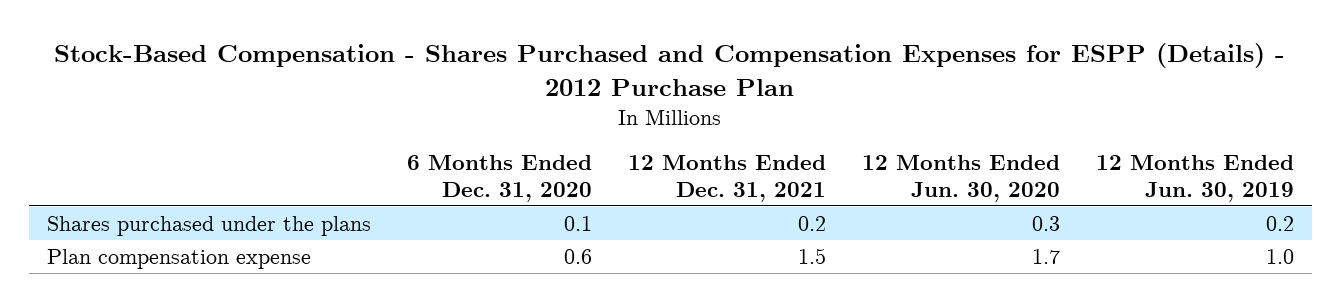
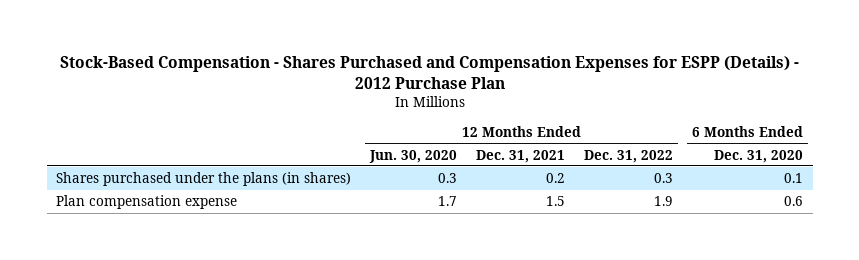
[1095,154,1294,202] 12 Months Ended Jun. 30, 2019 -> none
none -> [584,149,674,163] Dec. 31, 2022
[47,215,372,236] Shares purchased under the plans -> [56,172,352,187] Shares purchased under the plans (in shares)

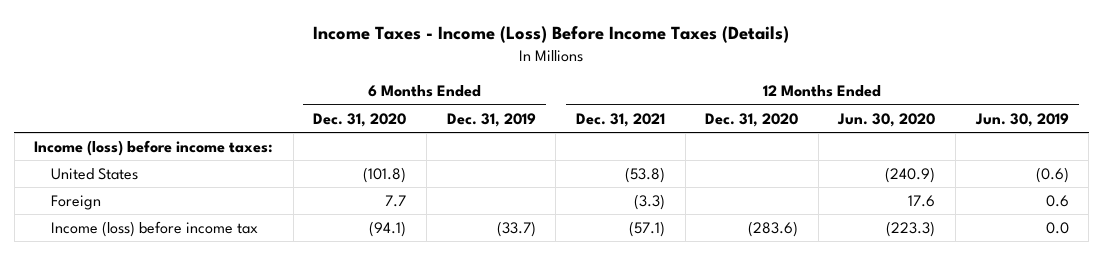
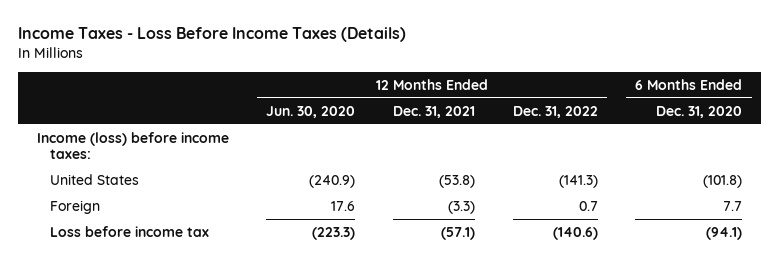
[313,26,790,44] Income Taxes - Income (Loss) Before Income Taxes (Details) -> [17,27,406,43] Income Taxes - Loss Before Income Taxes (Details)
[446,112,536,127] Dec. 31, 2019 -> none
[705,112,799,127] Dec. 31, 2020 -> none
[974,112,1069,127] Jun. 30, 2019 -> none
none -> [512,105,598,118] Dec. 31, 2022
[50,221,258,238] Income (loss) before income tax -> [49,225,209,237] Loss before income tax

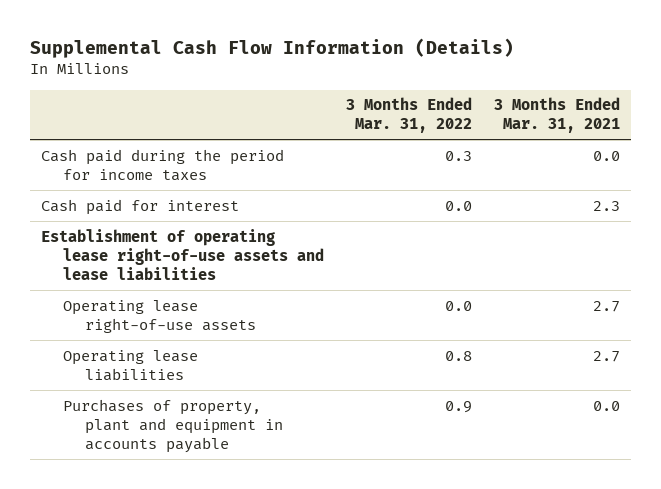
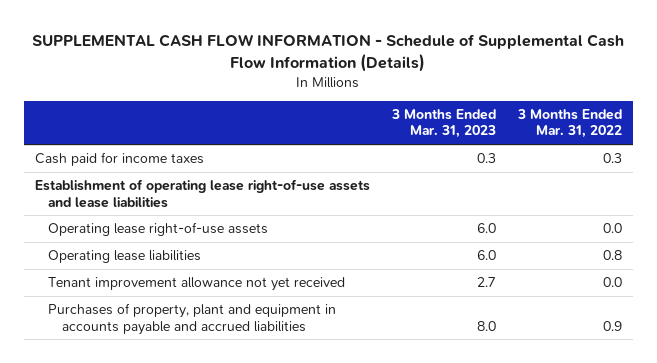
[30,37,515,58] Supplemental Cash Flow Information (Details) -> [32,33,625,72] SUPPLEMENTAL CASH FLOW INFORMATION - Schedule of Supplemental Cash Flow Information (Details)
[494,97,621,134] 3 Months Ended Mar. 31, 2021 -> none
none -> [390,108,496,139] 3 Months Ended Mar. 31, 2023
[41,198,240,215] Cash paid for interest -> none
[41,148,285,181] Cash paid during the period for income taxes -> [34,152,204,167] Cash paid for income taxes
none -> [48,277,346,292] Tenant improvement allowance not yet received
[63,398,284,453] Purchases of property, plant and equipment in accounts payable -> [48,303,337,335] Purchases of property, plant and equipment in accounts payable and accrued liabilities

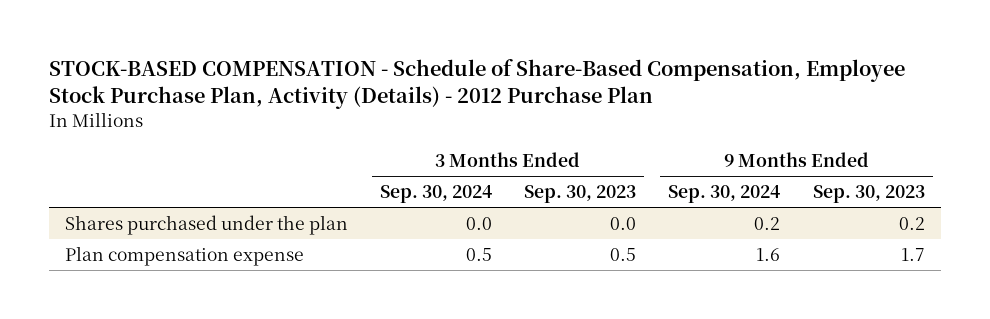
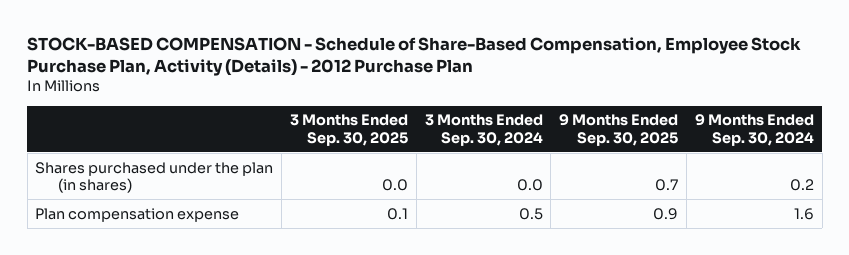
[524,185,637,204] Sep. 30, 2023 -> none
[812,185,925,204] Sep. 30, 2023 -> none
none -> [290,114,409,146] 3 Months Ended Sep. 30, 2025
none -> [559,114,679,146] 9 Months Ended Sep. 30, 2025
[65,215,349,236] Shares purchased under the plan -> [35,161,274,193] Shares purchased under the plan (in shares)

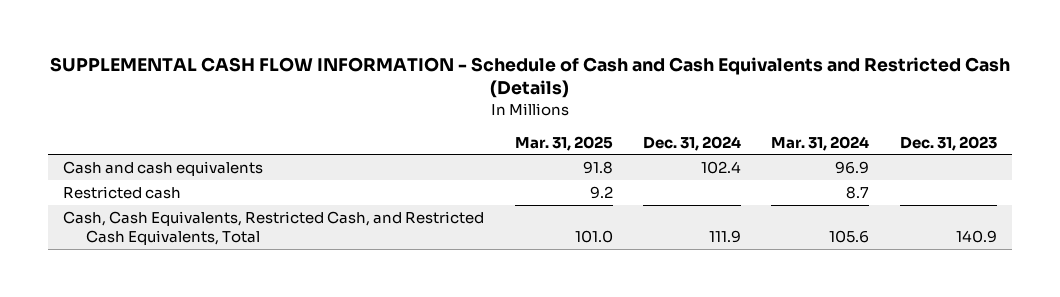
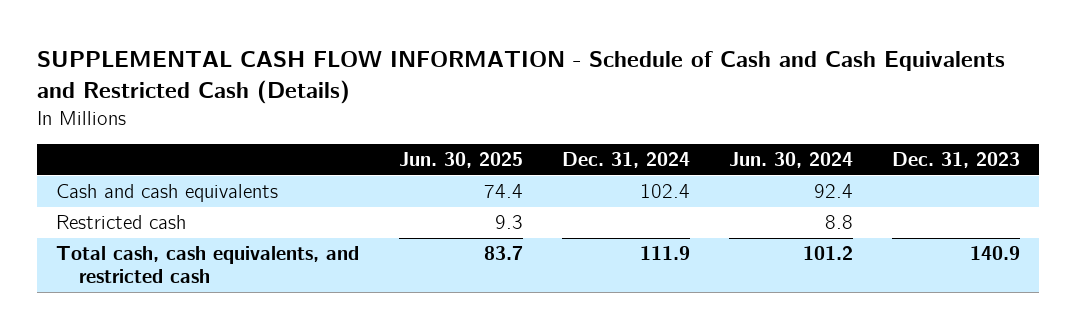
[514,135,613,151] Mar. 31, 2025 -> none
[771,135,870,151] Mar. 31, 2024 -> none
none -> [398,152,523,169] Jun. 30, 2025
none -> [728,152,853,169] Jun. 30, 2024
[63,210,485,245] Cash, Cash Equivalents, Restricted Cash, and Restricted Cash Equivalents, Total -> [56,246,360,284] Total cash, cash equivalents, and restricted cash

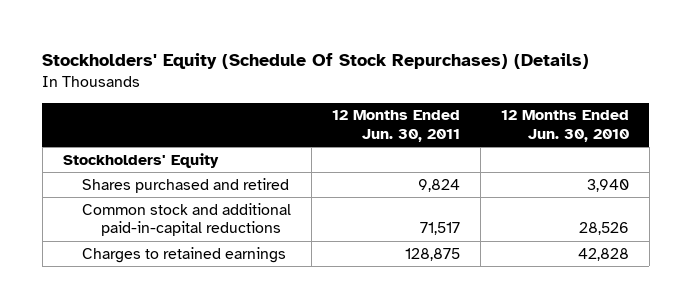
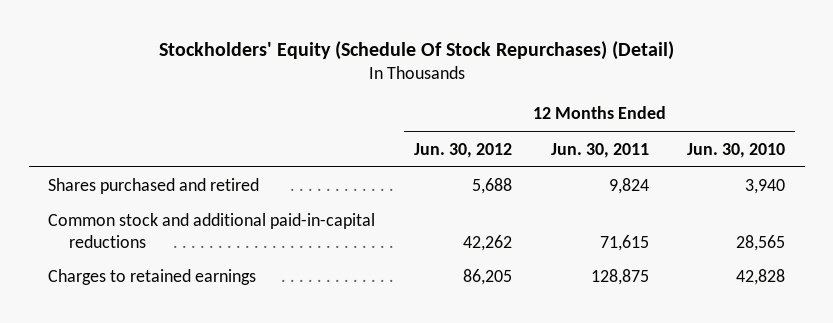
[42,53,590,70] Stockholders' Equity (Schedule Of Stock Repurchases) (Details) -> [158,40,674,60] Stockholders' Equity (Schedule Of Stock Repurchases) (Detail)
none -> [413,142,512,158] Jun. 30, 2012
[62,152,219,168] Stockholders' Equity -> none
[419,222,460,236] 71,517 -> [599,234,649,251] 71,615
[578,222,629,236] 28,526 -> [736,234,786,251] 28,565

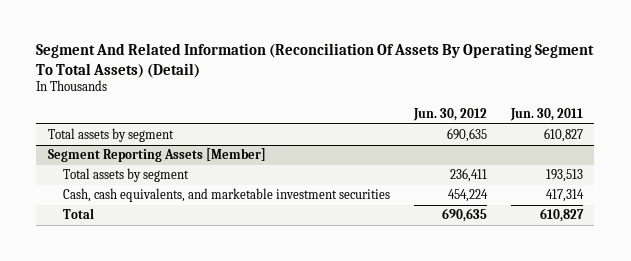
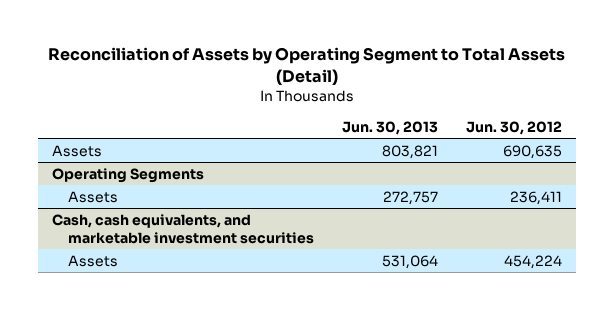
[36,43,595,78] Segment And Related Information (Reconciliation Of Assets By Operating Segment To Total Assets) (Detail) -> [48,47,566,86] Reconciliation of Assets by Operating Segment to Total Assets (Detail)
[509,107,583,121] Jun. 30, 2011 -> none
none -> [341,120,438,135] Jun. 30, 2013
[47,148,266,163] Segment Reporting Assets [Member] -> none
[62,208,94,220] Total -> none
[47,128,174,143] Total assets by segment -> [52,144,103,157] Assets
none -> [52,167,205,183] Operating Segments
[62,168,189,183] Total assets by segment -> [67,190,118,203] Assets
none -> [52,213,314,244] Cash, cash equivalents, and marketable investment securities
[62,188,390,203] Cash, cash equivalents, and marketable investment securities -> [67,254,118,267] Assets

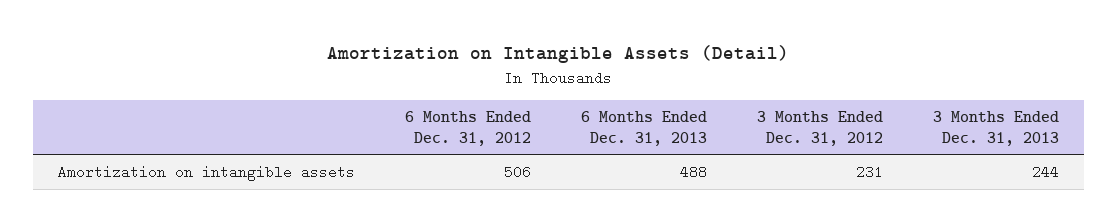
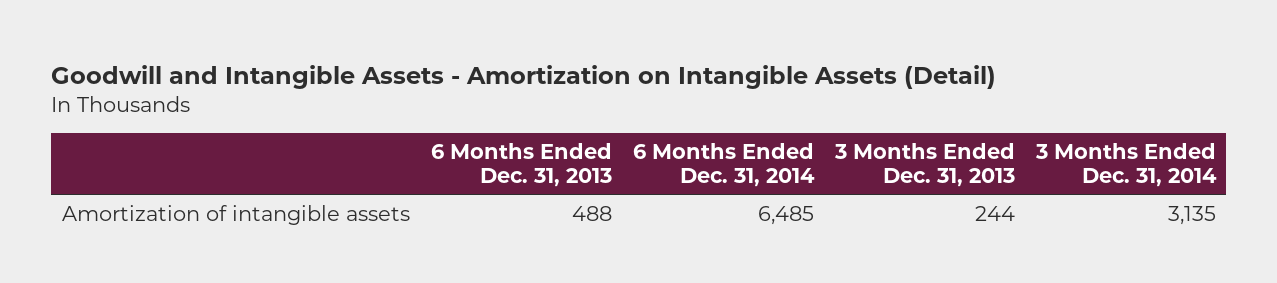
[327,45,790,64] Amortization on Intangible Assets (Detail) -> [51,64,997,89] Goodwill and Intangible Assets - Amortization on Intangible Assets (Detail)
[404,111,531,146] 6 Months Ended Dec. 31, 2012 -> none
[756,111,883,146] 3 Months Ended Dec. 31, 2012 -> none
none -> [632,142,815,187] 6 Months Ended Dec. 31, 2014
none -> [1034,142,1217,187] 3 Months Ended Dec. 31, 2014
[57,165,355,182] Amortization on intangible assets -> [61,204,410,225] Amortization of intangible assets

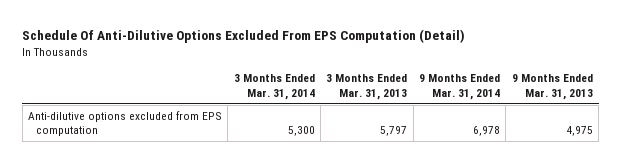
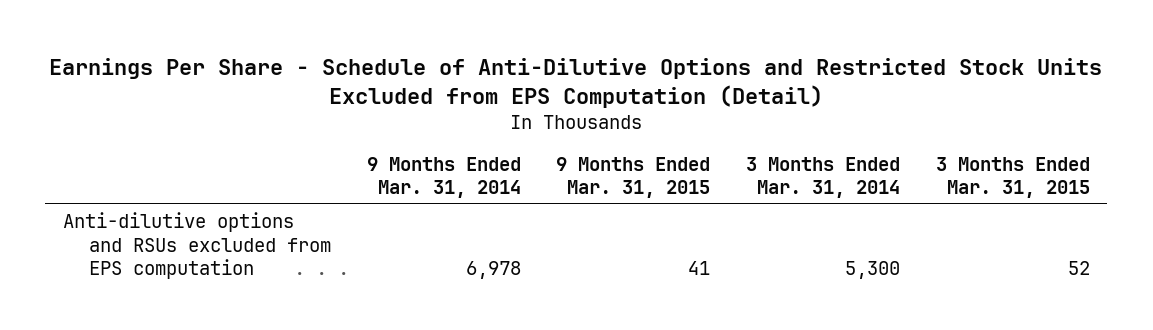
[22,29,466,44] Schedule Of Anti-Dilutive Options Excluded From EPS Computation (Detail) -> [49,57,1103,108] Earnings Per Share - Schedule of Anti-Dilutive Options and Restricted Stock Units Excluded from EPS Computation (Detail)
[326,74,408,100] 3 Months Ended Mar. 31, 2013 -> none
[511,74,593,100] 9 Months Ended Mar. 31, 2013 -> none
none -> [556,156,711,199] 9 Months Ended Mar. 31, 2015
none -> [935,156,1090,199] 3 Months Ended Mar. 31, 2015
[28,111,223,137] Anti-dilutive options excluded from EPS computation -> [63,212,332,280] Anti-dilutive options and RSUs excluded from EPS computation

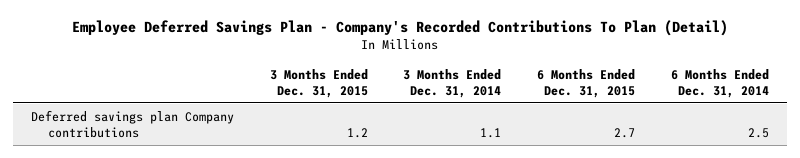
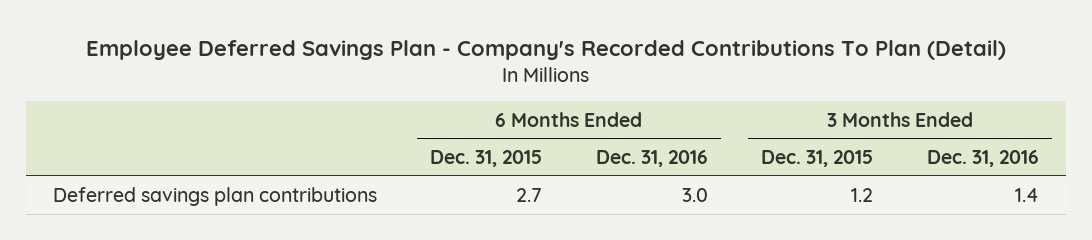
[403,68,502,98] 3 Months Ended Dec. 31, 2014 -> none
[670,68,769,98] 6 Months Ended Dec. 31, 2014 -> none
none -> [595,150,708,168] Dec. 31, 2016
none -> [926,150,1039,168] Dec. 31, 2016
[30,109,234,138] Deferred savings plan Company contributions -> [52,187,377,207] Deferred savings plan contributions

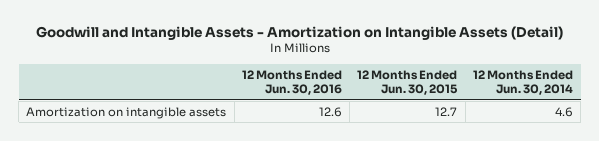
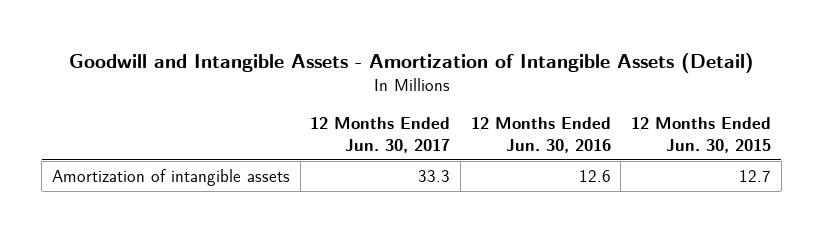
[35,25,563,40] Goodwill and Intangible Assets - Amortization on Intangible Assets (Detail) -> [68,53,754,74] Goodwill and Intangible Assets - Amortization of Intangible Assets (Detail)
[472,69,573,96] 12 Months Ended Jun. 30, 2014 -> none
none -> [310,117,451,153] 12 Months Ended Jun. 30, 2017
[26,106,227,119] Amortization on intangible assets -> [52,168,291,186] Amortization of intangible assets

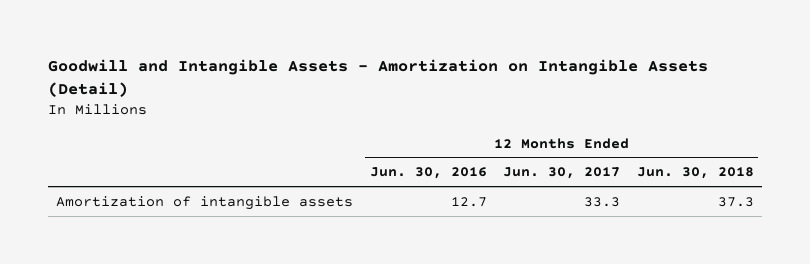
[68,53,754,74] Goodwill and Intangible Assets - Amortization of Intangible Assets (Detail) -> [47,58,708,97] Goodwill and Intangible Assets - Amortization on Intangible Assets (Detail)
[631,117,772,153] 12 Months Ended Jun. 30, 2015 -> none
none -> [636,167,754,180] Jun. 30, 2018
[578,169,611,182] 12.6 -> [450,196,487,207] 12.7

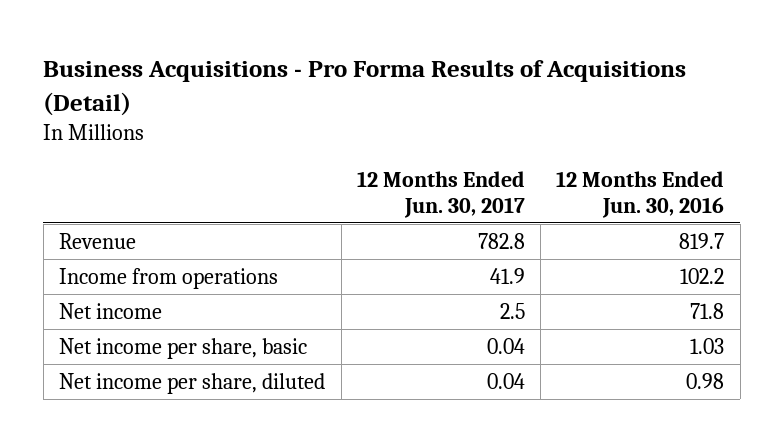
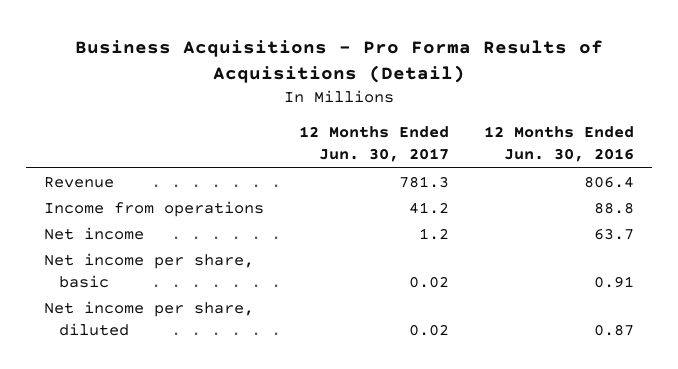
[477,232,525,249] 782.8 -> [399,176,450,189] 781.3
[679,232,725,249] 819.7 -> [584,176,635,189] 806.4
[489,267,525,284] 41.9 -> [409,202,450,215] 41.2
[680,267,725,284] 102.2 -> [594,202,635,215] 88.8
[499,302,525,319] 2.5 -> [419,228,450,241] 1.2
[690,302,725,319] 71.8 -> [594,228,635,241] 63.7
[486,337,525,354] 0.04 -> [409,276,450,289] 0.02
[690,337,725,354] 1.03 -> [594,276,635,289] 0.91
[486,372,525,389] 0.04 -> [409,324,450,337] 0.02
[686,372,725,389] 0.98 -> [594,324,635,337] 0.87

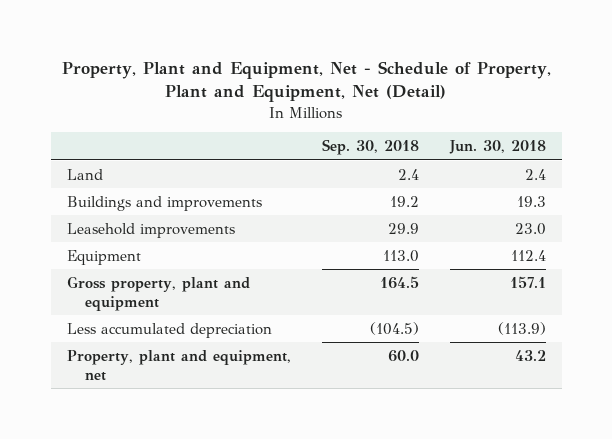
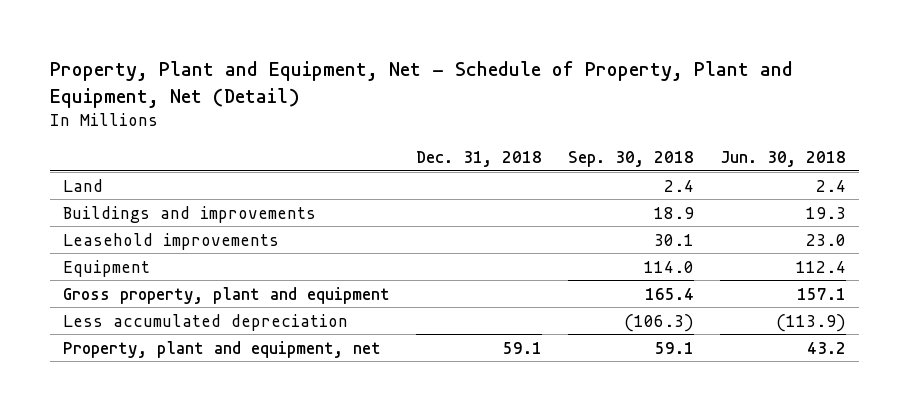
none -> [415,150,542,167] Dec. 31, 2018
[389,195,419,207] 19.2 -> [654,206,695,219] 18.9
[387,222,419,234] 29.9 -> [654,233,695,246] 30.1
[382,249,419,262] 113.0 -> [644,260,695,273] 114.0
[379,275,419,289] 164.5 -> [645,287,695,300] 165.4
[369,321,419,335] (104.5) -> [624,313,695,332] (106.3)
[387,349,419,362] 60.0 -> [655,341,695,354] 59.1

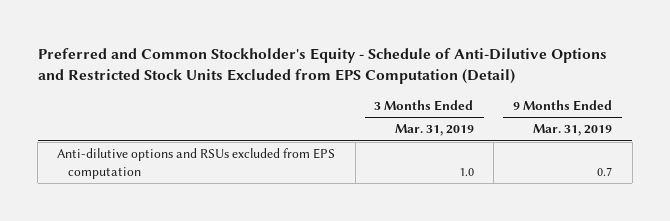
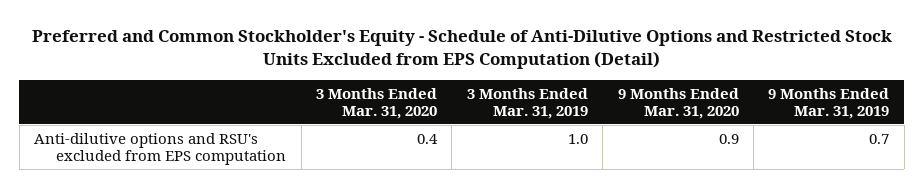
none -> [315,87,437,120] 3 Months Ended Mar. 31, 2020
none -> [617,87,739,120] 9 Months Ended Mar. 31, 2020
[57,148,336,179] Anti-dilutive options and RSUs excluded from EPS computation -> [34,132,287,165] Anti-dilutive options and RSU's excluded from EPS computation

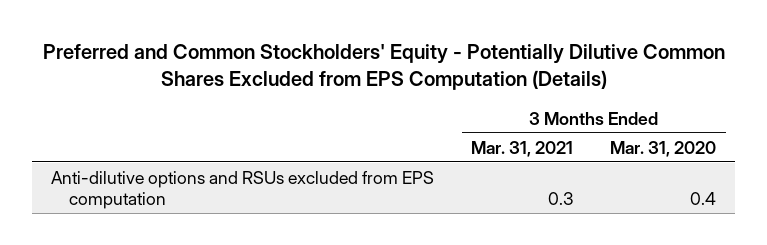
[31,30,892,70] Preferred and Common Stockholder's Equity - Schedule of Anti-Dilutive Options and Restricted Stock Units Excluded from EPS Computation (Detail) -> [42,44,725,91] Preferred and Common Stockholders' Equity - Potentially Dilutive Common Shares Excluded from EPS Computation (Details)
[466,87,588,120] 3 Months Ended Mar. 31, 2019 -> none
[617,87,739,120] 9 Months Ended Mar. 31, 2020 -> none
[768,87,890,120] 9 Months Ended Mar. 31, 2019 -> none
none -> [471,140,574,157] Mar. 31, 2021
[34,132,287,165] Anti-dilutive options and RSU's excluded from EPS computation -> [50,170,434,210] Anti-dilutive options and RSUs excluded from EPS computation

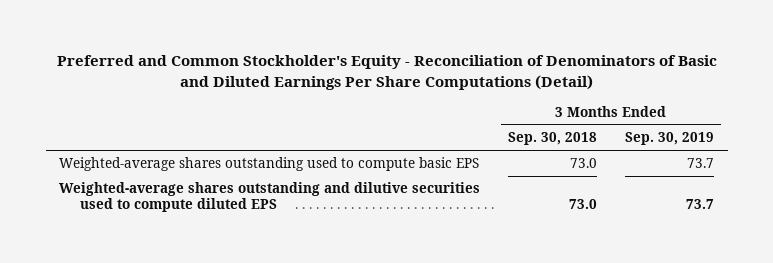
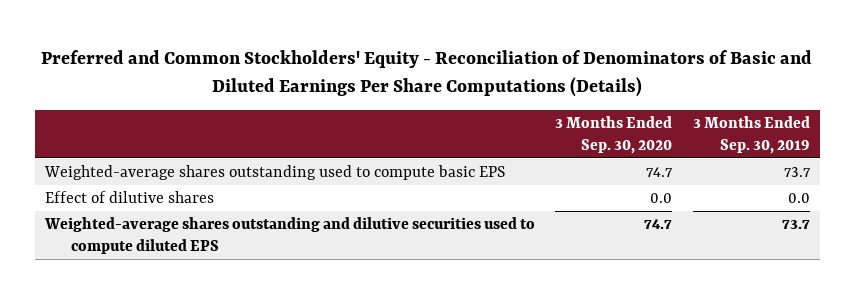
[56,55,717,90] Preferred and Common Stockholder's Equity - Reconciliation of Denominators of Basic and Diluted Earnings Per Share Computations (Detail) -> [41,49,813,97] Preferred and Common Stockholders' Equity - Reconciliation of Denominators of Basic and Diluted Earnings Per Share Computations (Details)
[508,132,598,146] Sep. 30, 2018 -> none
none -> [555,116,673,155] 3 Months Ended Sep. 30, 2020
none -> [45,191,215,204] Effect of dilutive shares

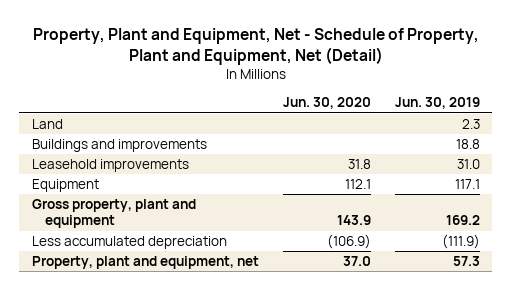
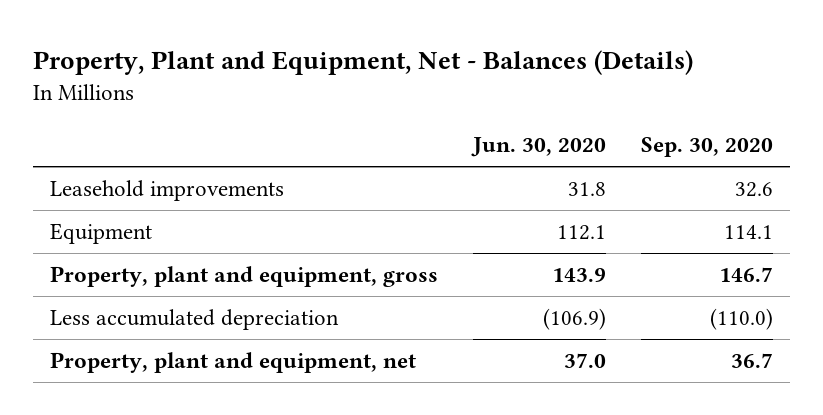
[32,28,479,65] Property, Plant and Equipment, Net - Schedule of Property, Plant and Equipment, Net (Detail) -> [33,49,694,75] Property, Plant and Equipment, Net - Balances (Details)
[395,97,481,110] Jun. 30, 2019 -> none
none -> [640,137,773,158] Sep. 30, 2020
[31,118,63,129] Land -> none
[31,138,207,152] Buildings and improvements -> none
[31,198,196,229] Gross property, plant and equipment -> [50,266,439,288] Property, plant and equipment, gross

